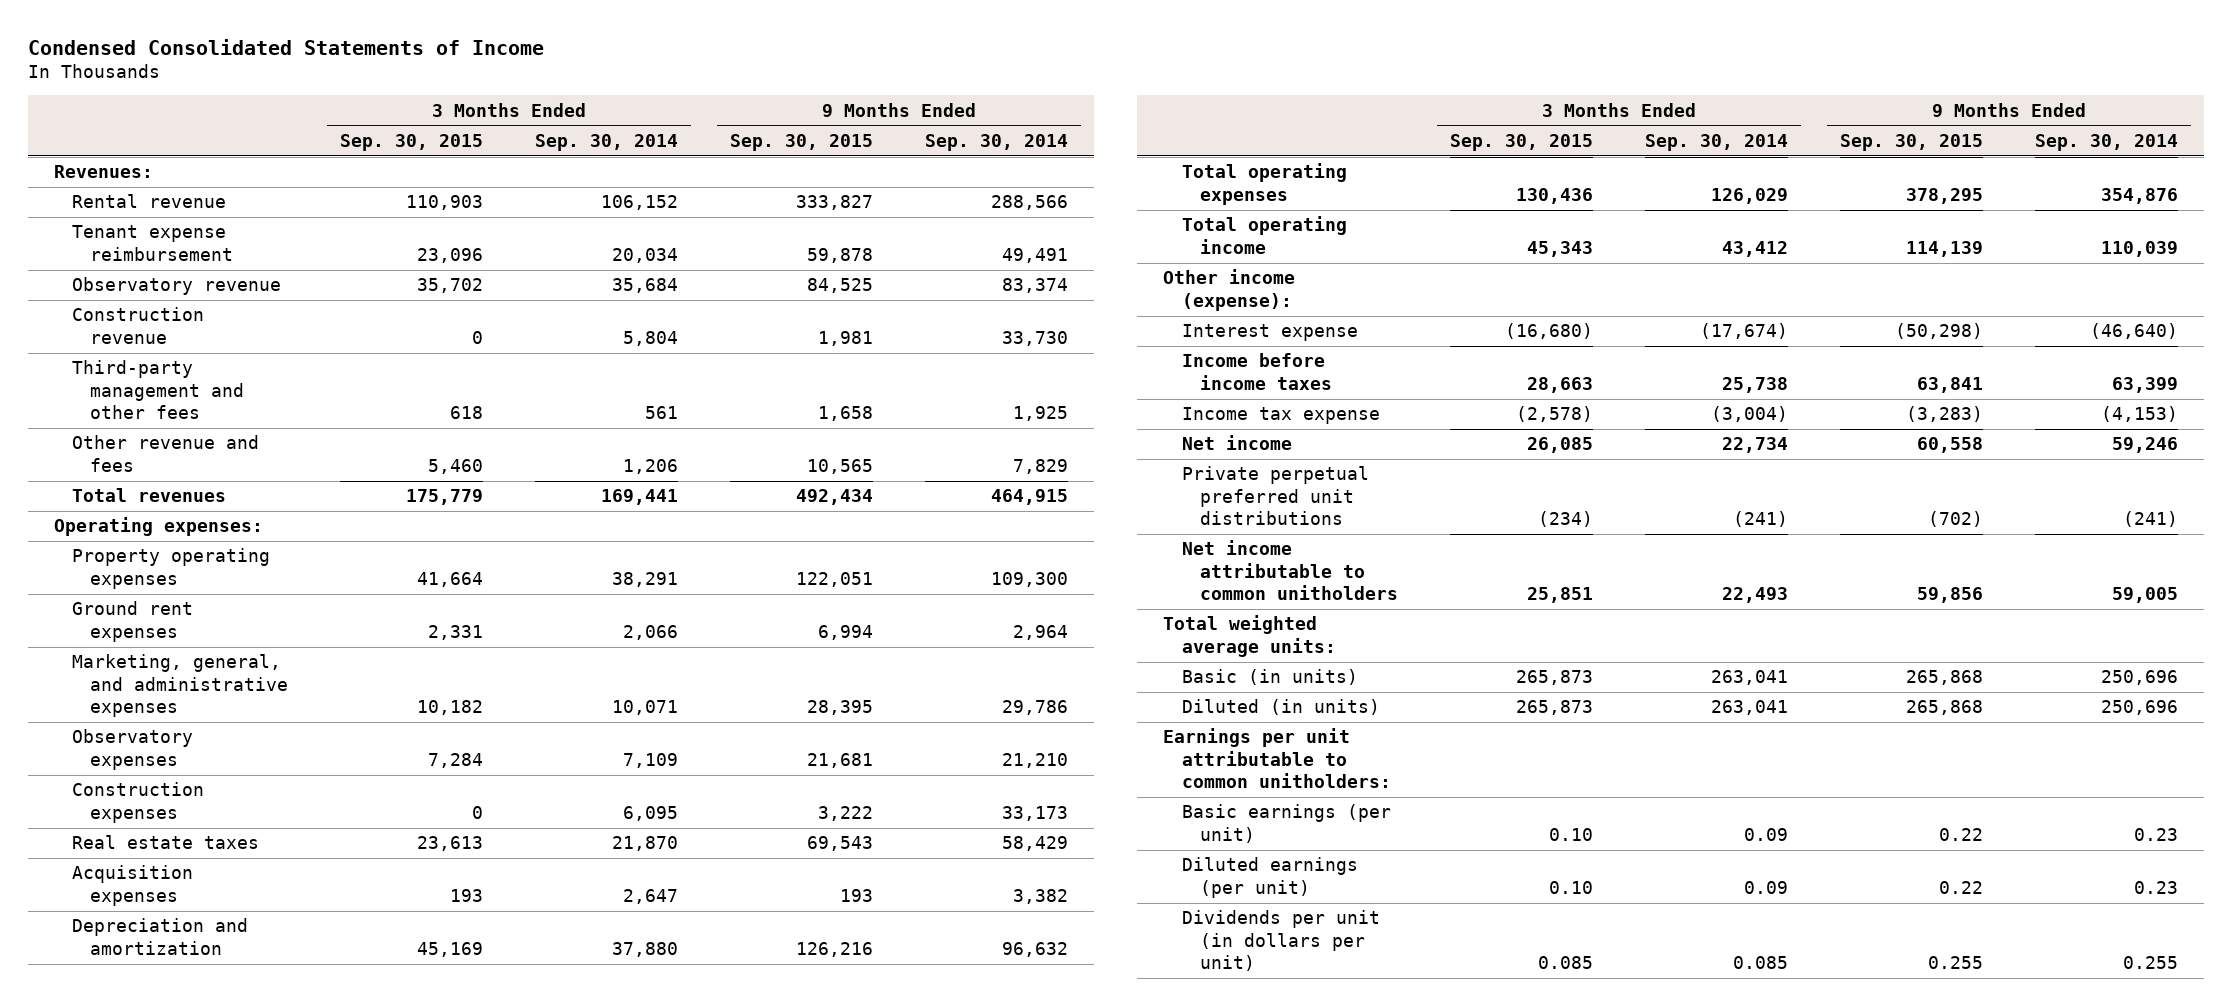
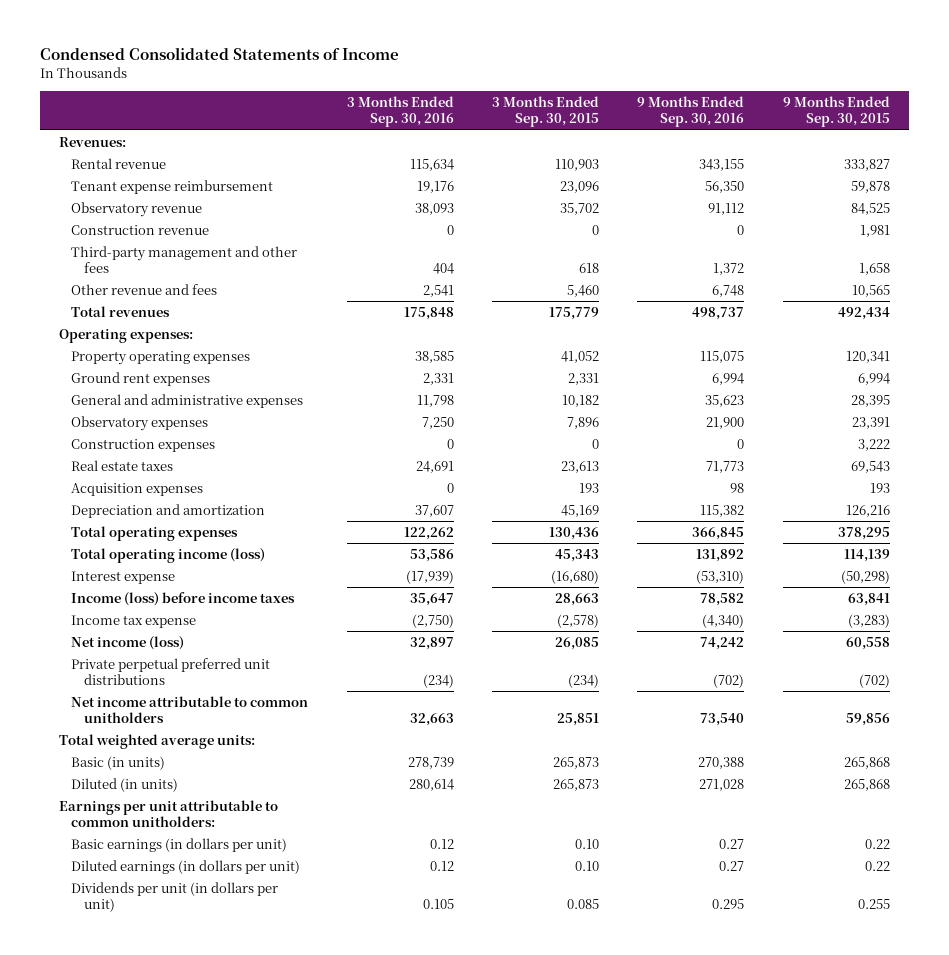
[535,133,679,151] Sep. 30, 2014 -> none
[925,133,1069,151] Sep. 30, 2014 -> none
none -> [346,96,454,128] 3 Months Ended Sep. 30, 2016
none -> [637,96,745,128] 9 Months Ended Sep. 30, 2016
[417,571,484,587] 41,664 -> [561,350,600,363] 41,052
[796,571,874,587] 122,051 -> [845,350,890,363] 120,341
[72,654,289,718] Marketing, general, and administrative expenses -> [71,393,304,408] General and administrative expenses
[428,752,484,768] 7,284 -> [567,416,600,429] 7,896
[807,752,874,768] 21,681 -> [851,416,890,429] 23,391
[1163,269,1296,311] Other income (expense): -> none
[1181,216,1347,254] Total operating income -> [71,547,266,563] Total operating income (loss)
[1181,353,1333,390] Income before income taxes -> [71,591,296,606] Income (loss) before income taxes
[1181,435,1292,451] Net income -> [71,635,185,650] Net income (loss)
[1181,804,1391,843] Basic earnings (per unit) -> [71,837,288,852] Basic earnings (in dollars per unit)
[1181,857,1358,898] Diluted earnings (per unit) -> [71,859,301,874] Diluted earnings (in dollars per unit)

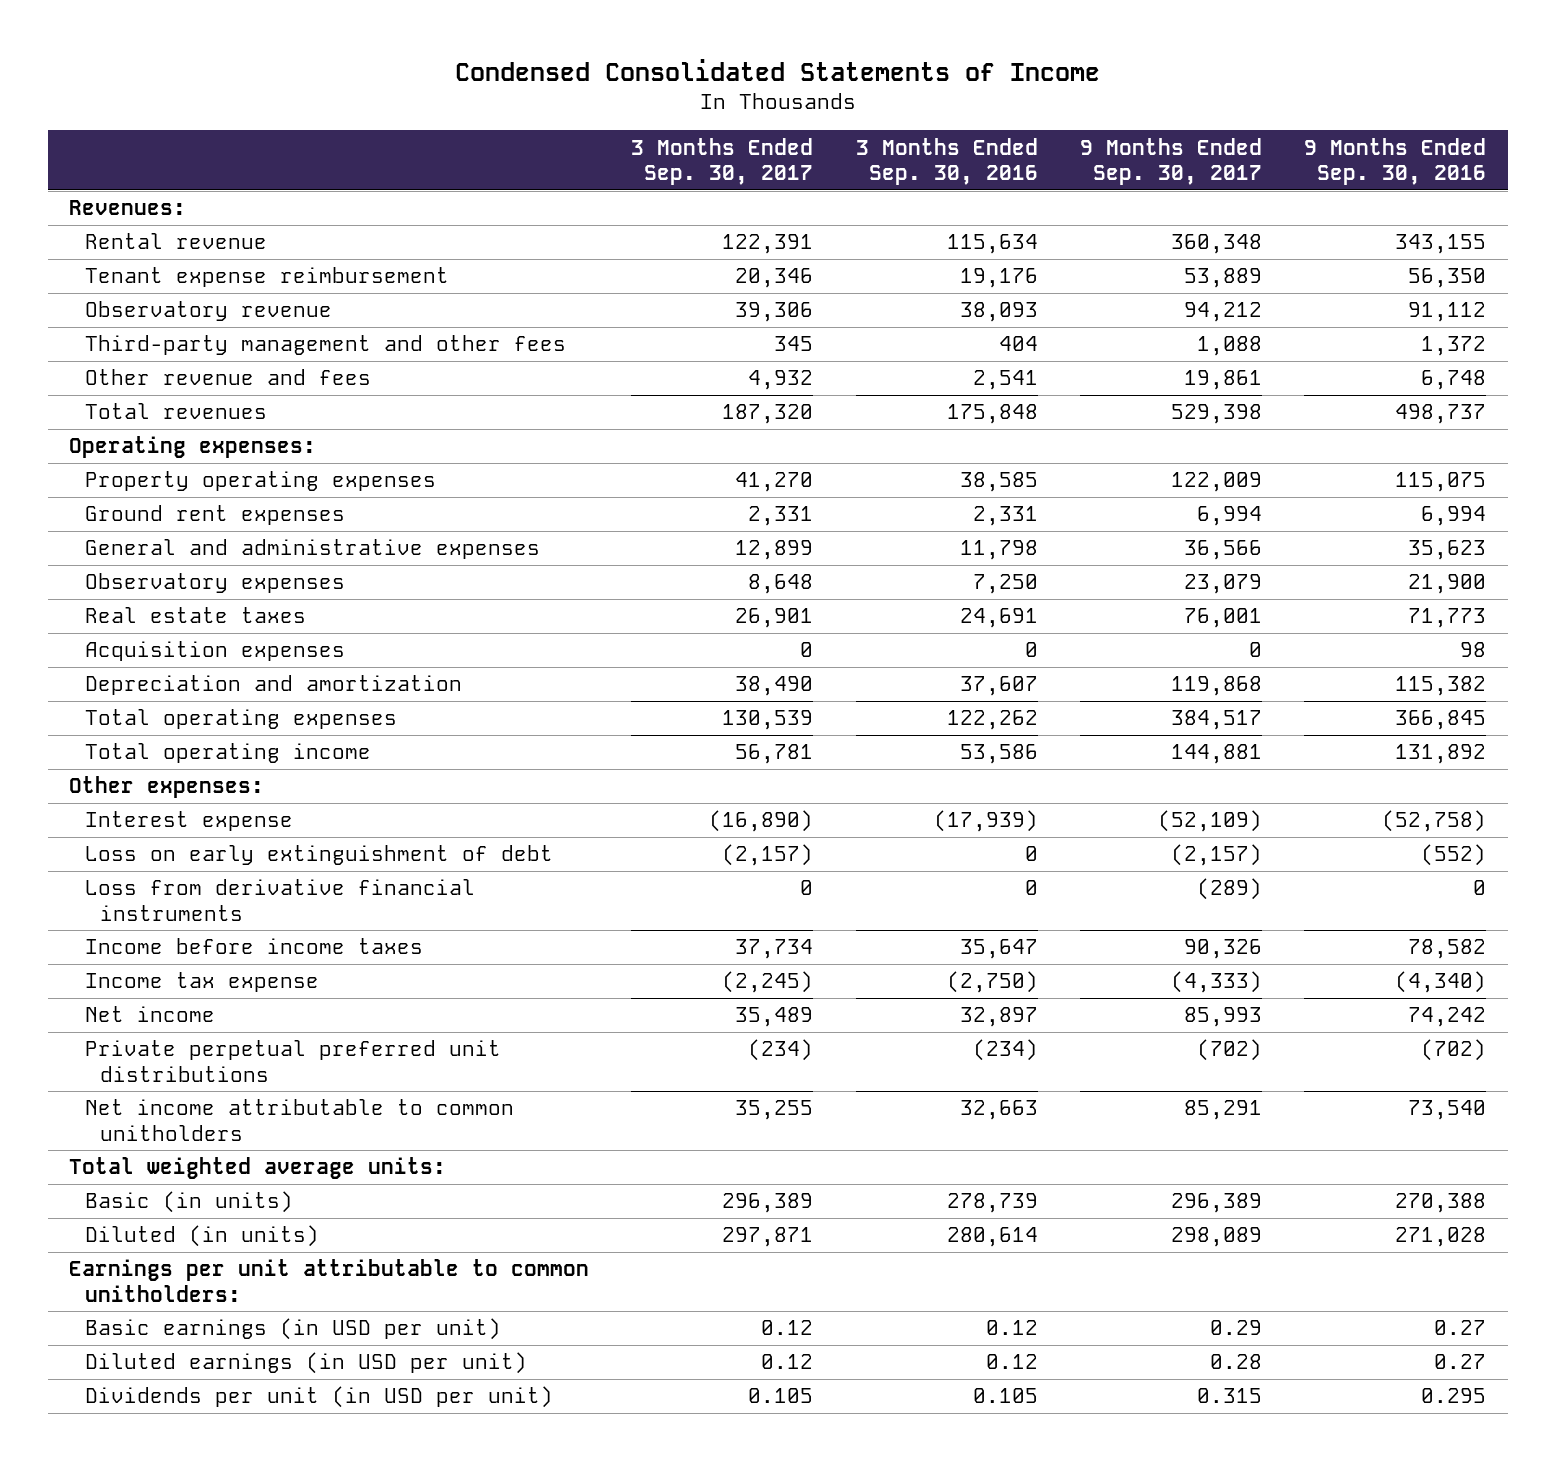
[492,96,600,128] 3 Months Ended Sep. 30, 2015 -> none
[782,96,890,128] 9 Months Ended Sep. 30, 2015 -> none
none -> [631,137,814,186] 3 Months Ended Sep. 30, 2017
none -> [1080,137,1263,186] 9 Months Ended Sep. 30, 2017
[71,224,210,235] Construction revenue -> none
[71,438,216,452] Construction expenses -> none
[71,547,266,563] Total operating income (loss) -> [84,743,371,764] Total operating income
none -> [69,776,265,799] Other expenses:
[696,569,745,584] (53,310) -> [1382,810,1487,833] (52,758)
none -> [84,845,553,866] Loss on early extinguishment of debt
none -> [84,879,475,922] Loss from derivative financial instruments
[71,591,296,606] Income (loss) before income taxes -> [84,938,423,955] Income before income taxes
[71,635,185,650] Net income (loss) -> [84,1006,215,1023] Net income
[71,837,288,852] Basic earnings (in dollars per unit) -> [84,1318,501,1341] Basic earnings (in USD per unit)
[71,859,301,874] Diluted earnings (in dollars per unit) -> [84,1352,527,1375] Diluted earnings (in USD per unit)
[71,881,279,913] Dividends per unit (in dollars per unit) -> [84,1386,553,1409] Dividends per unit (in USD per unit)

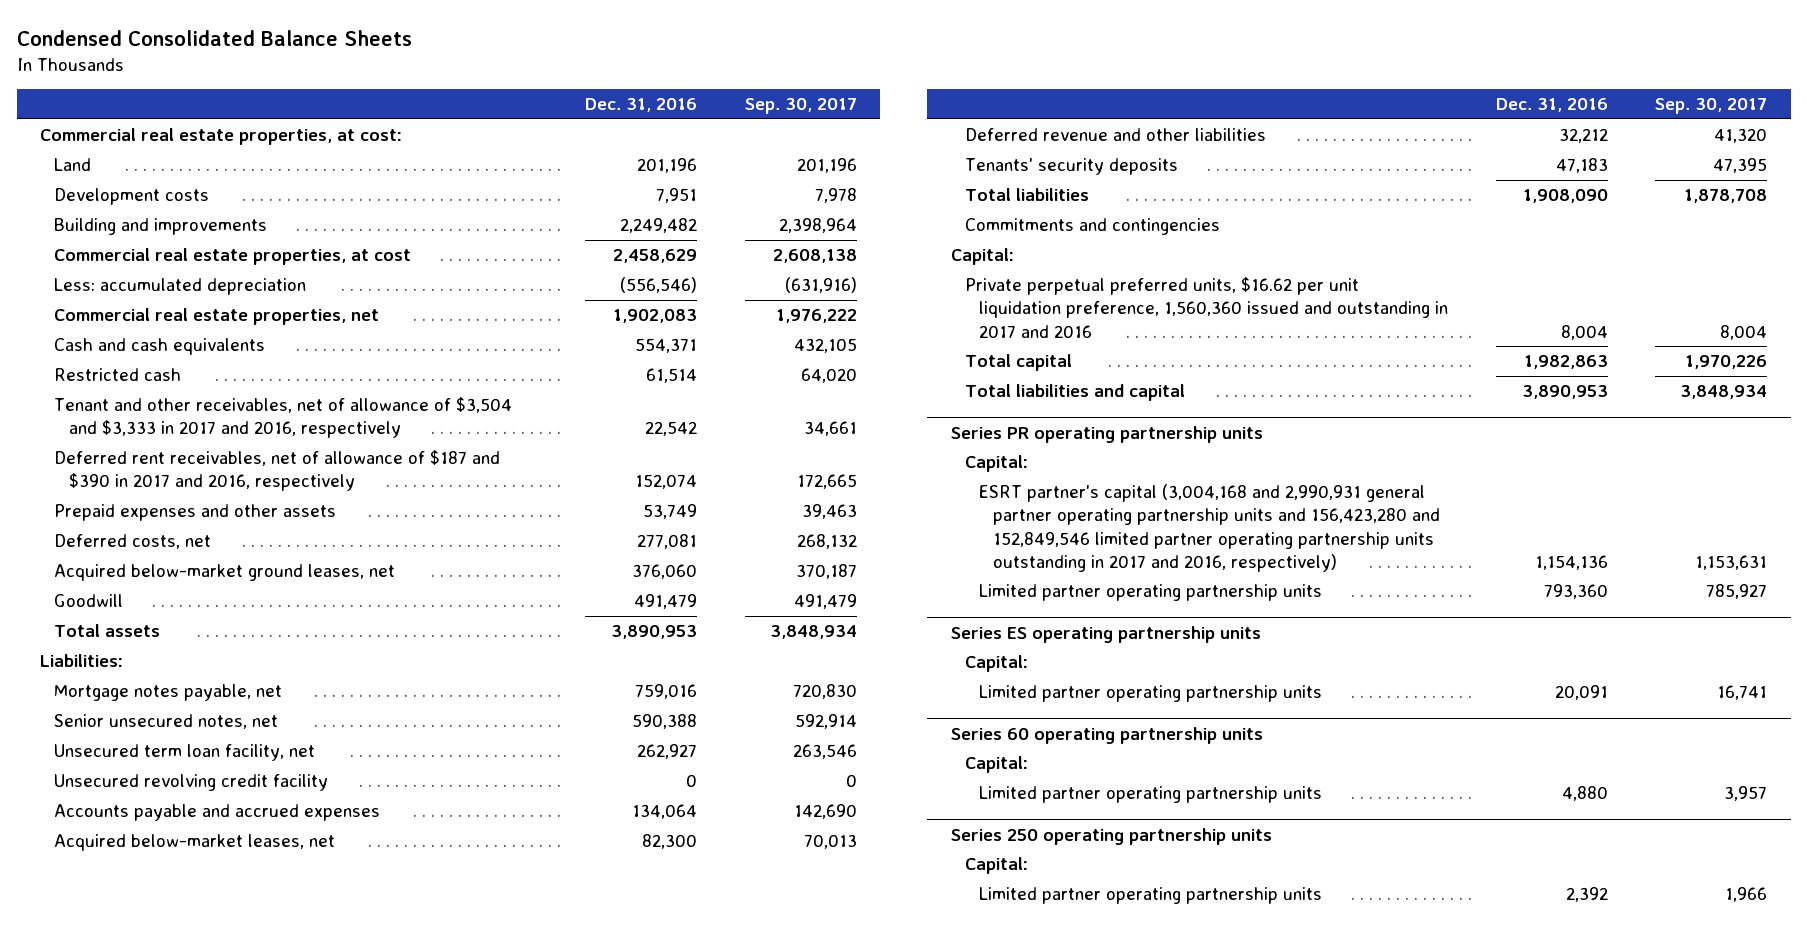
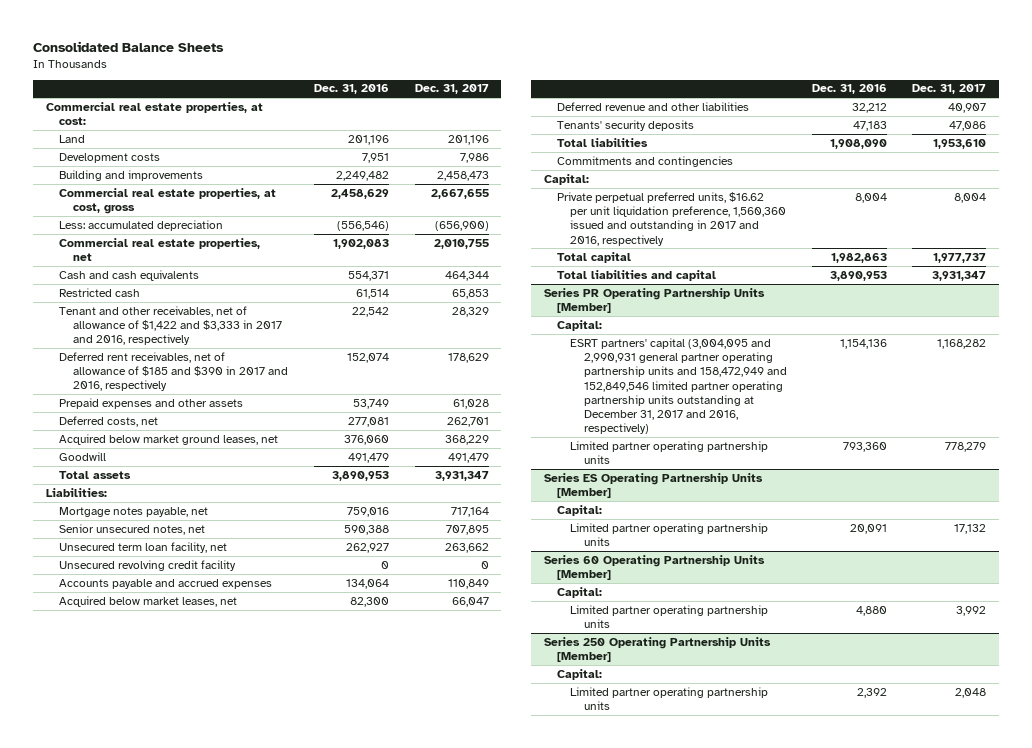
[16,29,412,46] Condensed Consolidated Balance Sheets -> [33,40,225,52] Consolidated Balance Sheets
[744,98,857,115] Sep. 30, 2017 -> none
none -> [414,84,489,95] Dec. 31, 2017
[54,248,412,266] Commercial real estate properties, at cost -> [59,187,277,215] Commercial real estate properties, at cost, gross
[54,397,513,439] Tenant and other receivables, net of allowance of $3,504 and $3,333 in 2017 and 2016, respectively -> [59,305,282,346] Tenant and other receivables, net of allowance of $1,422 and $3,333 in 2017 and 2016, respectively
[54,450,501,492] Deferred rent receivables, net of allowance of $187 and $390 in 2017 and 2016, respectively -> [59,351,288,392] Deferred rent receivables, net of allowance of $185 and $390 in 2017 and 2016, respectively
[54,564,396,582] Acquired below-market ground leases, net -> [59,433,279,445] Acquired below market ground leases, net
[54,834,336,852] Acquired below-market leases, net -> [59,595,238,607] Acquired below market leases, net
[964,277,1449,338] Private perpetual preferred units, $16.62 per unit liquidation preference, 1,560,360 issued and outstanding in 2017 and 2016 -> [556,191,787,246] Private perpetual preferred units, $16.62 per unit liquidation preference, 1,560,360 issued and outstanding in 2017 and 2016, respectively
[950,425,1263,443] Series PR operating partnership units -> [543,287,765,314] Series PR Operating Partnership Units [Member]
[979,484,1441,572] ESRT partner's capital (3,004,168 and 2,990,931 general partner operating partnership units and 156,423,280 and 152,849,546 limited partner operating partnership units outstanding in 2017 and 2016, respectively) -> [570,337,787,435] ESRT partners' capital (3,004,095 and 2,990,931 general partner operating partnership units and 158,472,949 and 152,849,546 limited partner operating partnership units outstanding at December 31, 2017 and 2016, respectively)
[950,625,1261,643] Series ES operating partnership units -> [543,472,763,499] Series ES Operating Partnership Units [Member]
[950,726,1263,744] Series 60 operating partnership units -> [543,554,765,581] Series 60 Operating Partnership Units [Member]
[950,827,1272,845] Series 250 operating partnership units -> [543,636,771,663] Series 250 Operating Partnership Units [Member]

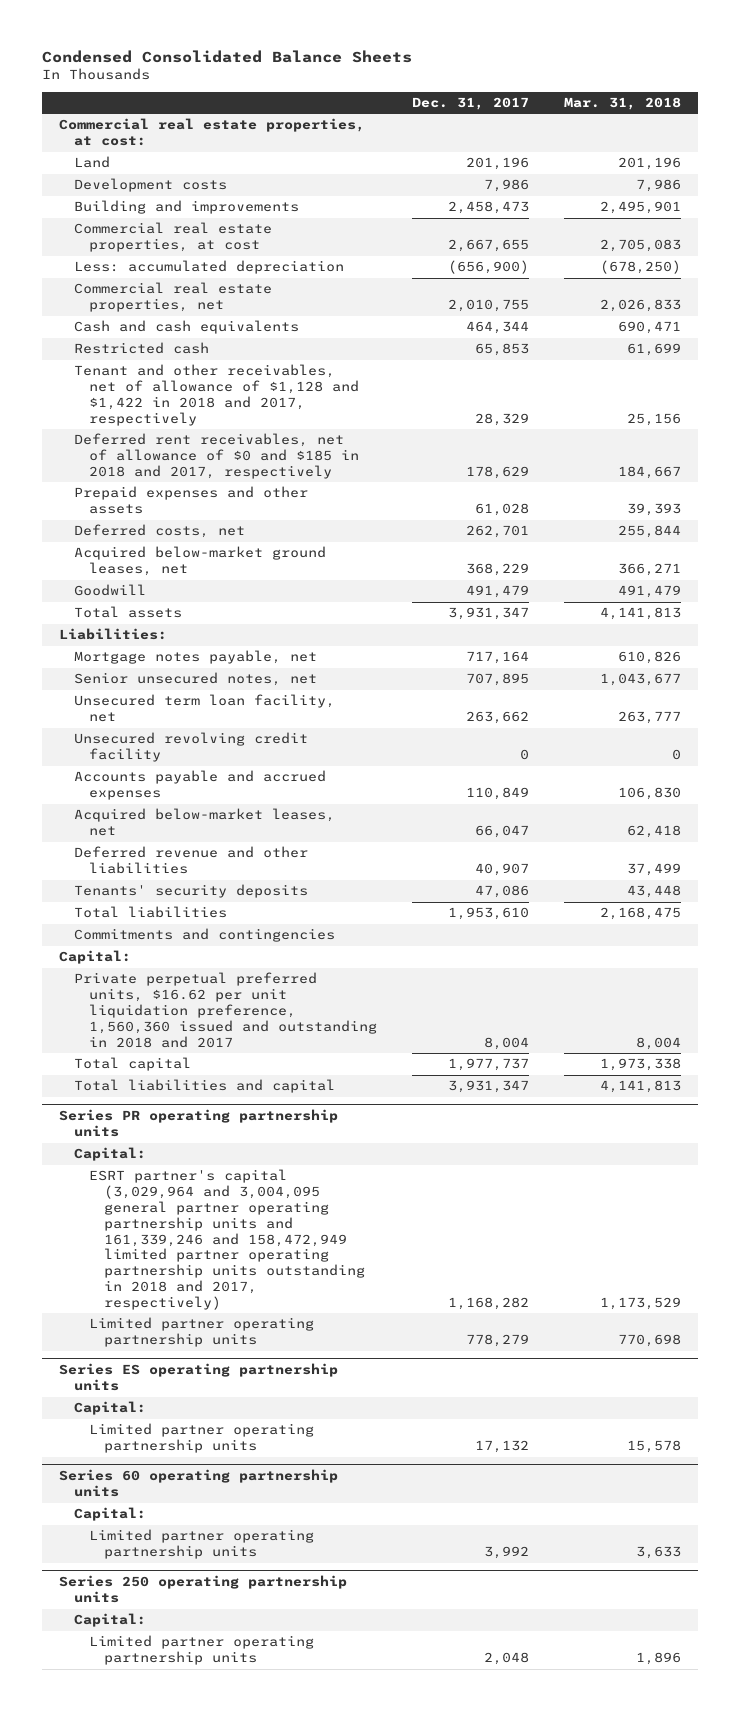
[33,40,225,52] Consolidated Balance Sheets -> [41,49,412,63] Condensed Consolidated Balance Sheets
[314,84,390,95] Dec. 31, 2016 -> none
none -> [564,96,682,110] Mar. 31, 2018
[59,187,277,215] Commercial real estate properties, at cost, gross -> [74,222,273,253] Commercial real estate properties, at cost
[59,305,282,346] Tenant and other receivables, net of allowance of $1,422 and $3,333 in 2017 and 2016, respectively -> [74,364,360,426] Tenant and other receivables, net of allowance of $1,128 and $1,422 in 2018 and 2017, respectively
[59,351,288,392] Deferred rent receivables, net of allowance of $185 and $390 in 2017 and 2016, respectively -> [74,433,360,480] Deferred rent receivables, net of allowance of $0 and $185 in 2018 and 2017, respectively
[59,433,279,445] Acquired below market ground leases, net -> [74,546,327,577] Acquired below-market ground leases, net
[59,595,238,607] Acquired below market leases, net -> [74,808,336,837] Acquired below-market leases, net
[556,191,787,246] Private perpetual preferred units, $16.62 per unit liquidation preference, 1,560,360 issued and outstanding in 2017 and 2016, respectively -> [74,972,378,1048] Private perpetual preferred units, $16.62 per unit liquidation preference, 1,560,360 issued and outstanding in 2018 and 2017
[543,287,765,314] Series PR Operating Partnership Units [Member] -> [59,1109,339,1138] Series PR operating partnership units
[570,337,787,435] ESRT partners' capital (3,004,095 and 2,990,931 general partner operating partnership units and 158,472,949 and 152,849,546 limited partner operating partnership units outstanding at December 31, 2017 and 2016, respectively) -> [89,1169,366,1310] ESRT partner's capital (3,029,964 and 3,004,095 general partner operating partnership units and 161,339,246 and 158,472,949 limited partner operating partnership units outstanding in 2018 and 2017, respectively)
[543,472,763,499] Series ES Operating Partnership Units [Member] -> [59,1363,339,1392] Series ES operating partnership units
[543,554,765,581] Series 60 Operating Partnership Units [Member] -> [59,1469,339,1498] Series 60 operating partnership units
[543,636,771,663] Series 250 Operating Partnership Units [Member] -> [59,1575,348,1604] Series 250 operating partnership units

